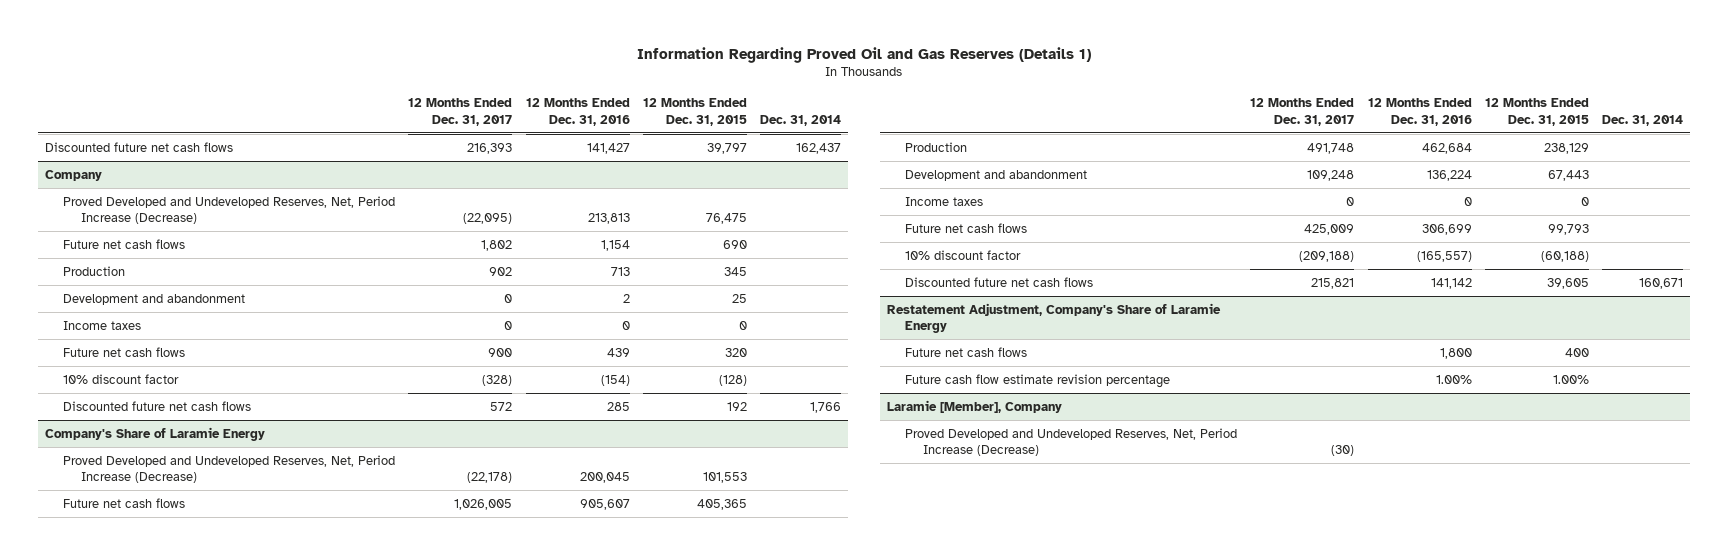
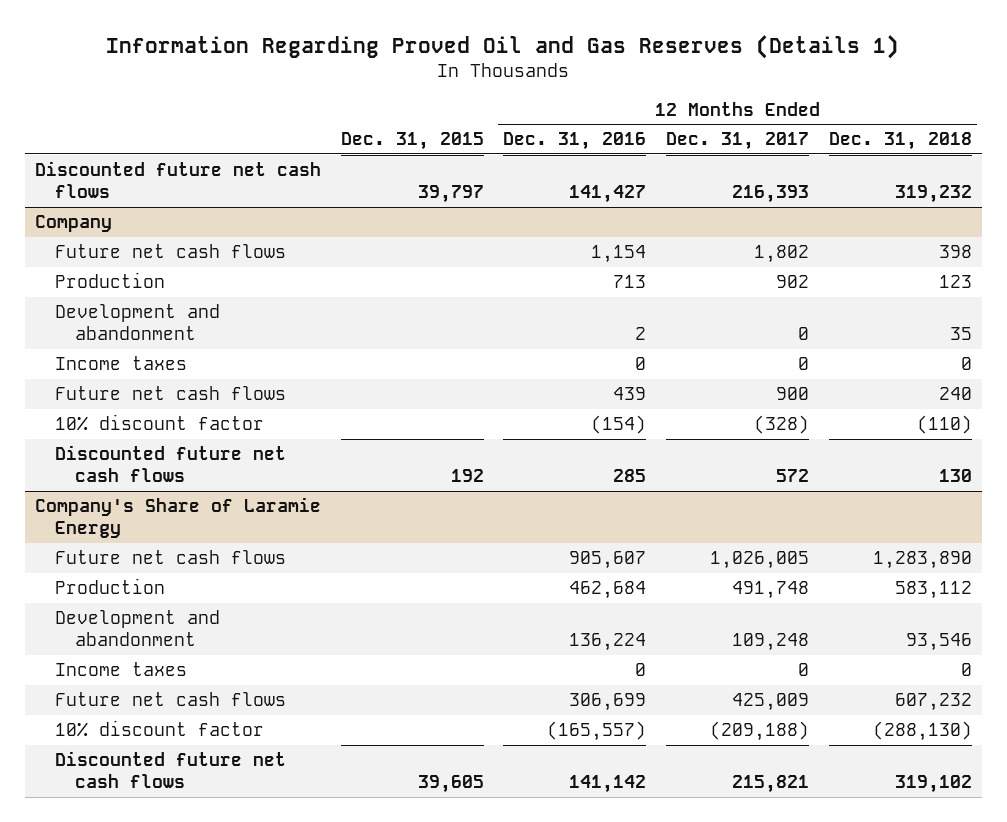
[642,98,747,126] 12 Months Ended Dec. 31, 2015 -> none
[760,114,842,126] Dec. 31, 2014 -> none
none -> [340,132,484,151] Dec. 31, 2015
none -> [828,132,972,151] Dec. 31, 2018
[63,195,396,225] Proved Developed and Undeveloped Reserves, Net, Period Increase (Decrease) -> none
[63,454,396,484] Proved Developed and Undeveloped Reserves, Net, Period Increase (Decrease) -> none
[887,302,1222,334] Restatement Adjustment, Company's Share of Laramie Energy -> none
[905,346,1028,357] Future net cash flows -> none
[905,373,1171,388] Future cash flow estimate revision percentage -> none
[887,399,1063,413] Laramie [Member], Company -> none
[905,427,1238,457] Proved Developed and Undeveloped Reserves, Net, Period Increase (Decrease) -> none

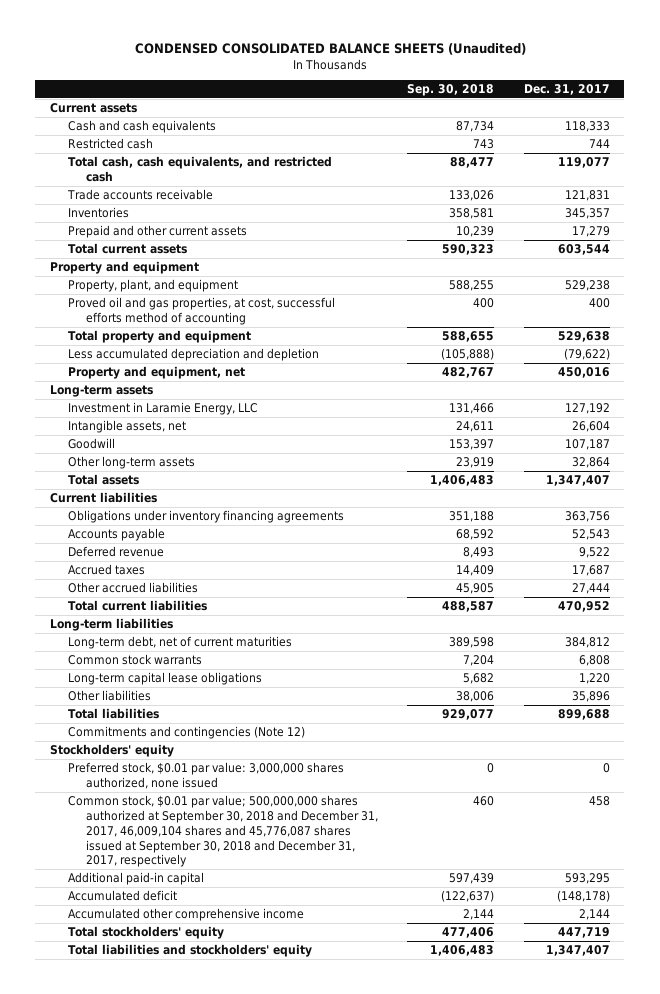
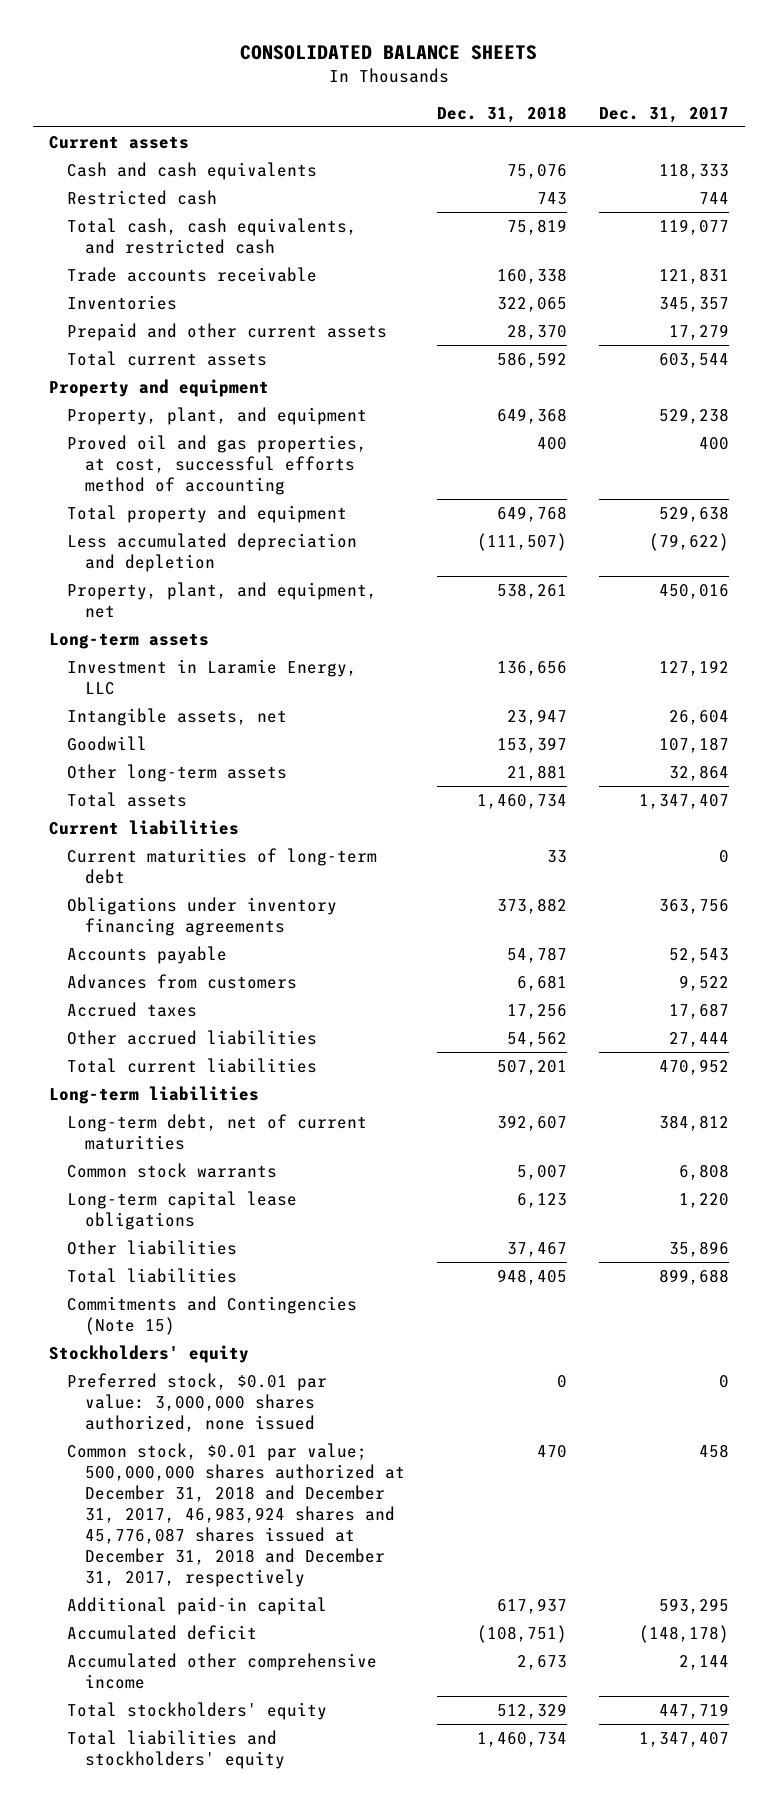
[134,43,526,56] CONDENSED CONSOLIDATED BALANCE SHEETS (Unaudited) -> [240,45,538,61] CONSOLIDATED BALANCE SHEETS
[407,84,495,97] Sep. 30, 2018 -> none
none -> [437,105,568,123] Dec. 31, 2018
[68,366,246,380] Property and equipment, net -> [66,581,377,618] Property, plant, and equipment, net
none -> [66,847,377,884] Current maturities of long-term debt
[68,546,165,558] Deferred revenue -> [66,973,297,989] Advances from customers
[68,726,306,740] Commitments and contingencies (Note 12) -> [66,1295,357,1335] Commitments and Contingencies (Note 15)
[68,795,379,868] Common stock, $0.01 par value; 500,000,000 shares authorized at September 30, 2018 and December 31, 2017, 46,009,104 shares and 45,776,087 shares issued at September 30, 2018 and December 31, 2017, respectively -> [66,1442,405,1588] Common stock, $0.01 par value; 500,000,000 shares authorized at December 31, 2018 and December 31, 2017, 46,983,924 shares and 45,776,087 shares issued at December 31, 2018 and December 31, 2017, respectively

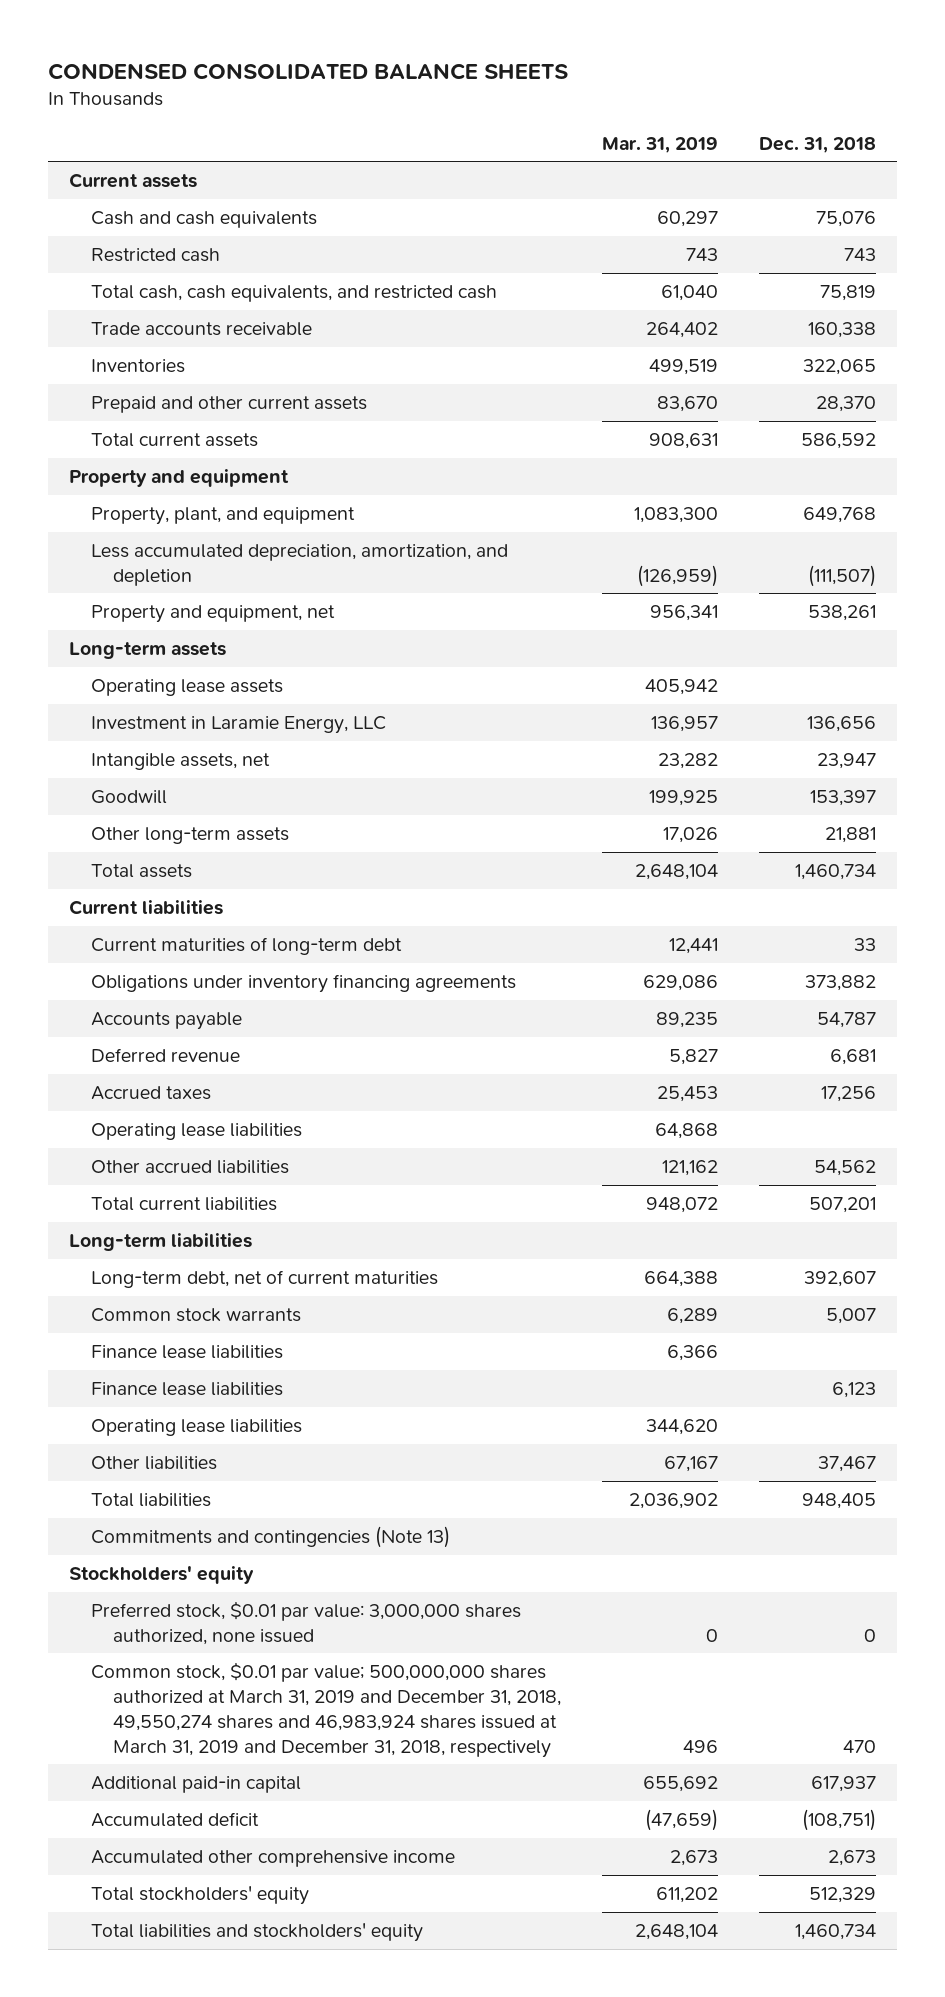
[240,45,538,61] CONSOLIDATED BALANCE SHEETS -> [48,62,569,80] CONDENSED CONSOLIDATED BALANCE SHEETS
[599,106,730,123] Dec. 31, 2017 -> none
none -> [602,136,719,153] Mar. 31, 2019
[66,434,367,495] Proved oil and gas properties, at cost, successful efforts method of accounting -> none
[66,504,347,523] Total property and equipment -> none
[497,407,568,424] 649,368 -> [803,506,877,523] 649,768
[66,532,357,572] Less accumulated depreciation and depletion -> [91,543,509,586] Less accumulated depreciation, amortization, and depletion
[66,581,377,618] Property, plant, and equipment, net -> [91,604,336,623] Property and equipment, net
none -> [91,678,284,696] Operating lease assets
[66,973,297,989] Advances from customers -> [91,1047,241,1062] Deferred revenue
none -> [91,1122,303,1140] Operating lease liabilities
none -> [91,1344,284,1359] Finance lease liabilities
[66,1190,297,1230] Long-term capital lease obligations -> [91,1381,284,1396] Finance lease liabilities
none -> [91,1418,303,1436] Operating lease liabilities
[66,1295,357,1335] Commitments and Contingencies (Note 15) -> [91,1525,451,1548] Commitments and contingencies (Note 13)
[66,1442,405,1588] Common stock, $0.01 par value; 500,000,000 shares authorized at December 31, 2018 and December 31, 2017, 46,983,924 shares and 45,776,087 shares issued at December 31, 2018 and December 31, 2017, respectively -> [91,1661,562,1758] Common stock, $0.01 par value; 500,000,000 shares authorized at March 31, 2019 and December 31, 2018, 49,550,274 shares and 46,983,924 shares issued at March 31, 2019 and December 31, 2018, respectively

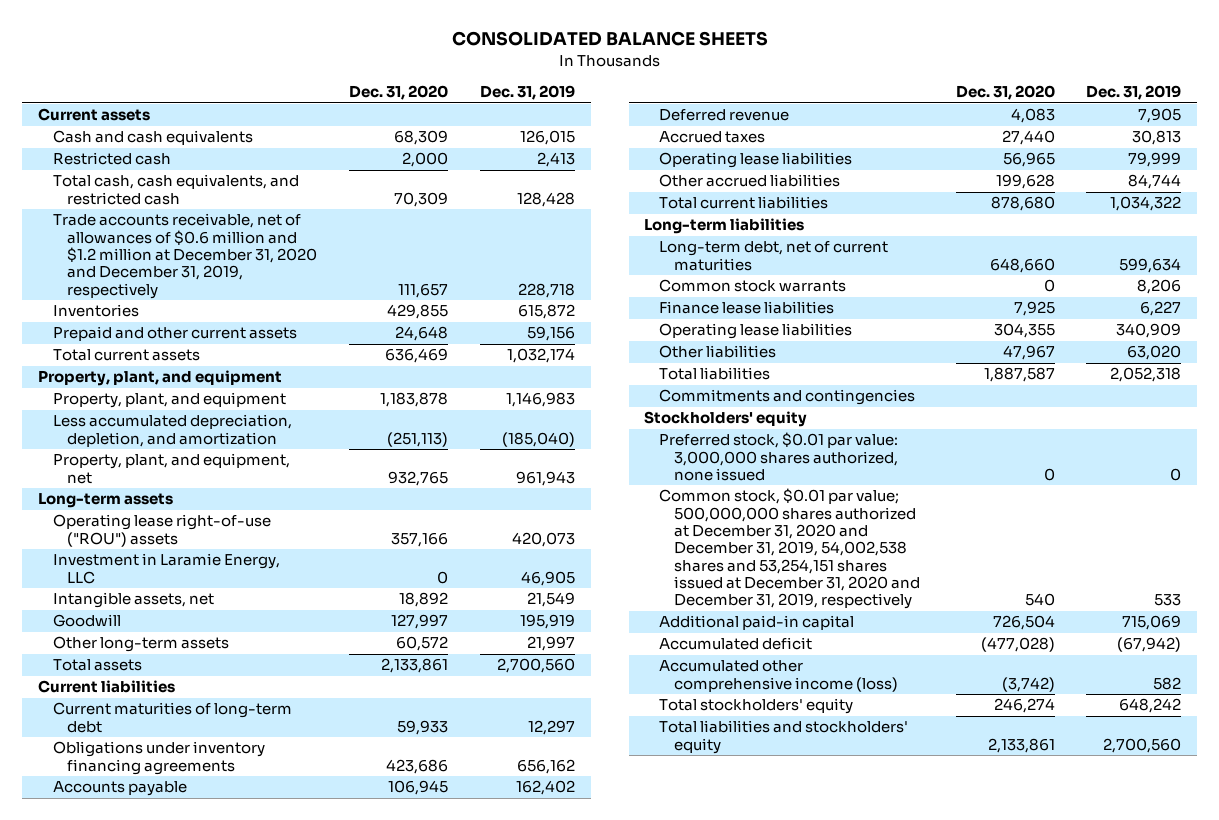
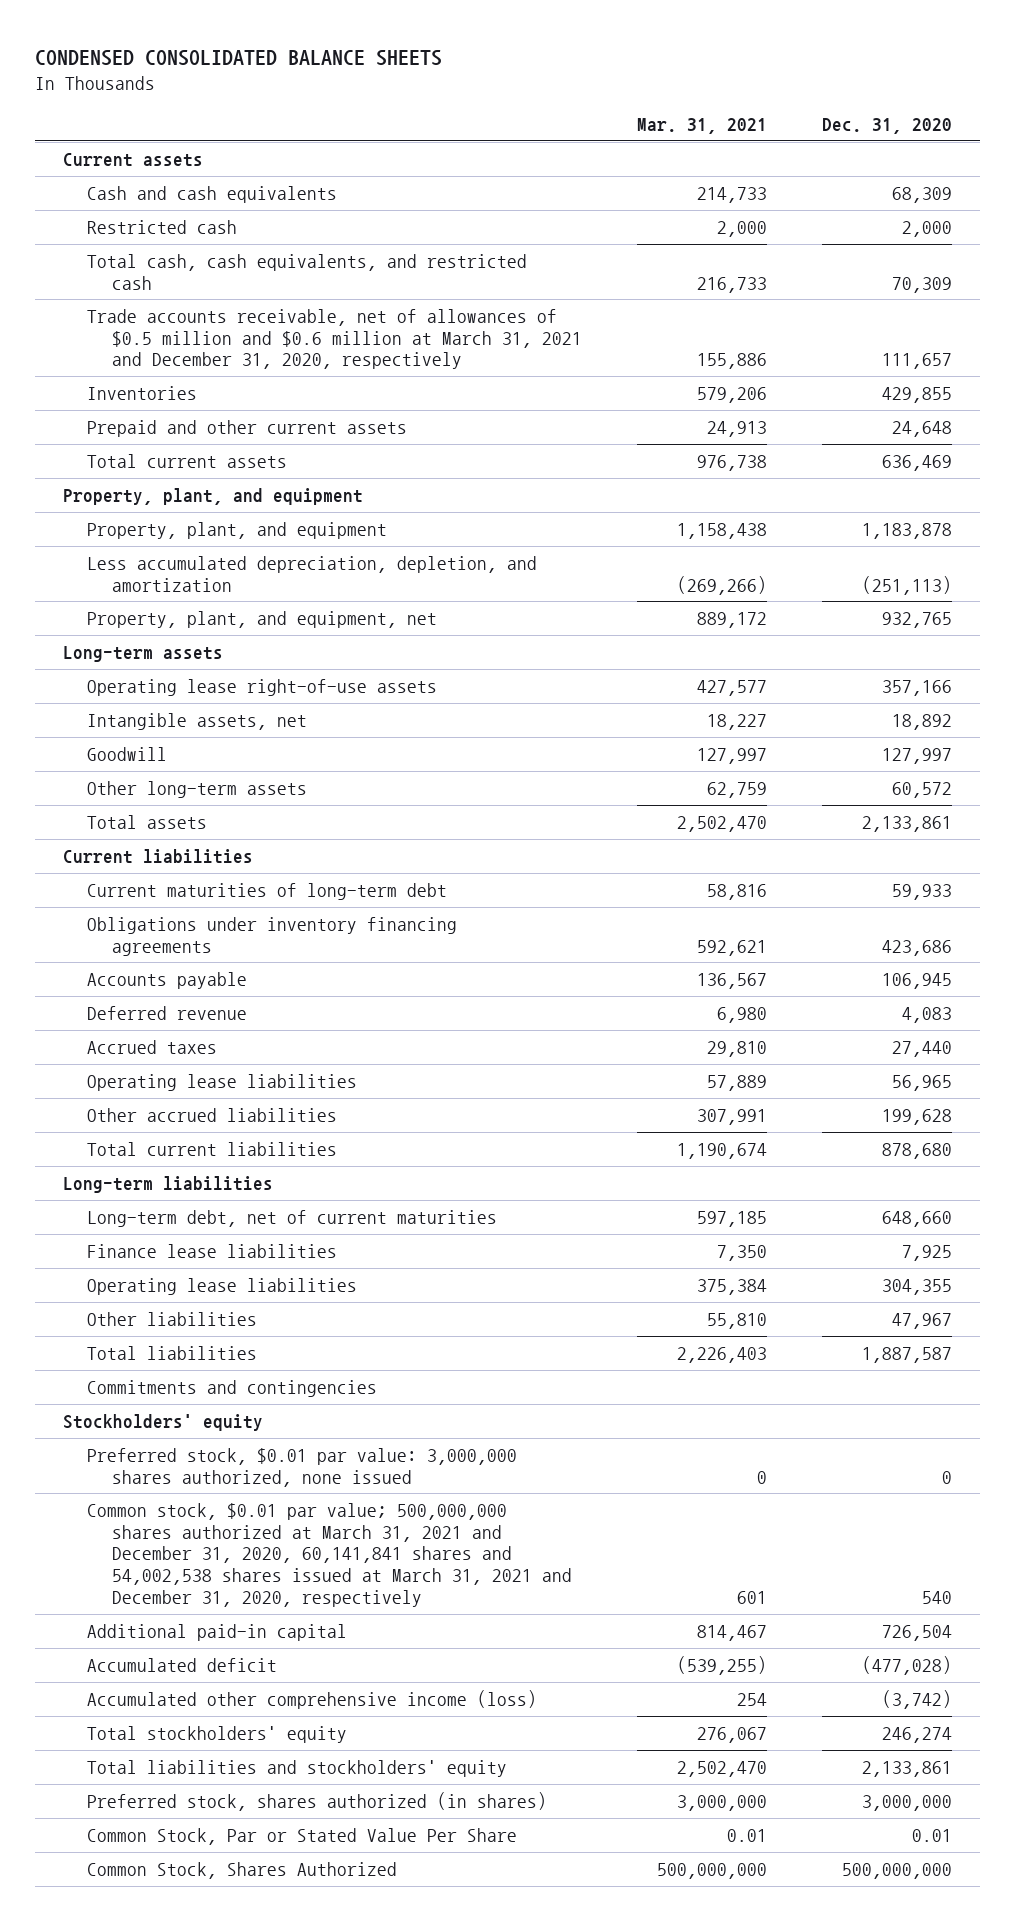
[451,31,768,47] CONSOLIDATED BALANCE SHEETS -> [35,49,443,66] CONDENSED CONSOLIDATED BALANCE SHEETS
[479,85,575,101] Dec. 31, 2019 -> none
none -> [637,117,768,134] Mar. 31, 2021
[52,213,318,299] Trade accounts receivable, net of allowances of $0.6 million and $1.2 million at December 31, 2020 and December 31, 2019, respectively -> [87,308,582,370] Trade accounts receivable, net of allowances of $0.5 million and $0.6 million at March 31, 2021 and December 31, 2020, respectively
[52,553,280,584] Investment in Laramie Energy, LLC -> none
[52,514,271,547] Operating lease right-of-use ("ROU") assets -> [87,678,438,696] Operating lease right-of-use assets
[659,279,847,293] Common stock warrants -> none
[659,488,920,610] Common stock, $0.01 par value; 500,000,000 shares authorized at December 31, 2020 and December 31, 2019, 54,002,538 shares and 53,254,151 shares issued at December 31, 2020 and December 31, 2019, respectively -> [87,1502,572,1608] Common stock, $0.01 par value; 500,000,000 shares authorized at March 31, 2021 and December 31, 2020, 60,141,841 shares and 54,002,538 shares issued at March 31, 2021 and December 31, 2020, respectively
none -> [87,1791,548,1811] Preferred stock, shares authorized (in shares)
none -> [87,1827,518,1845] Common Stock, Par or Stated Value Per Share
none -> [87,1861,398,1879] Common Stock, Shares Authorized

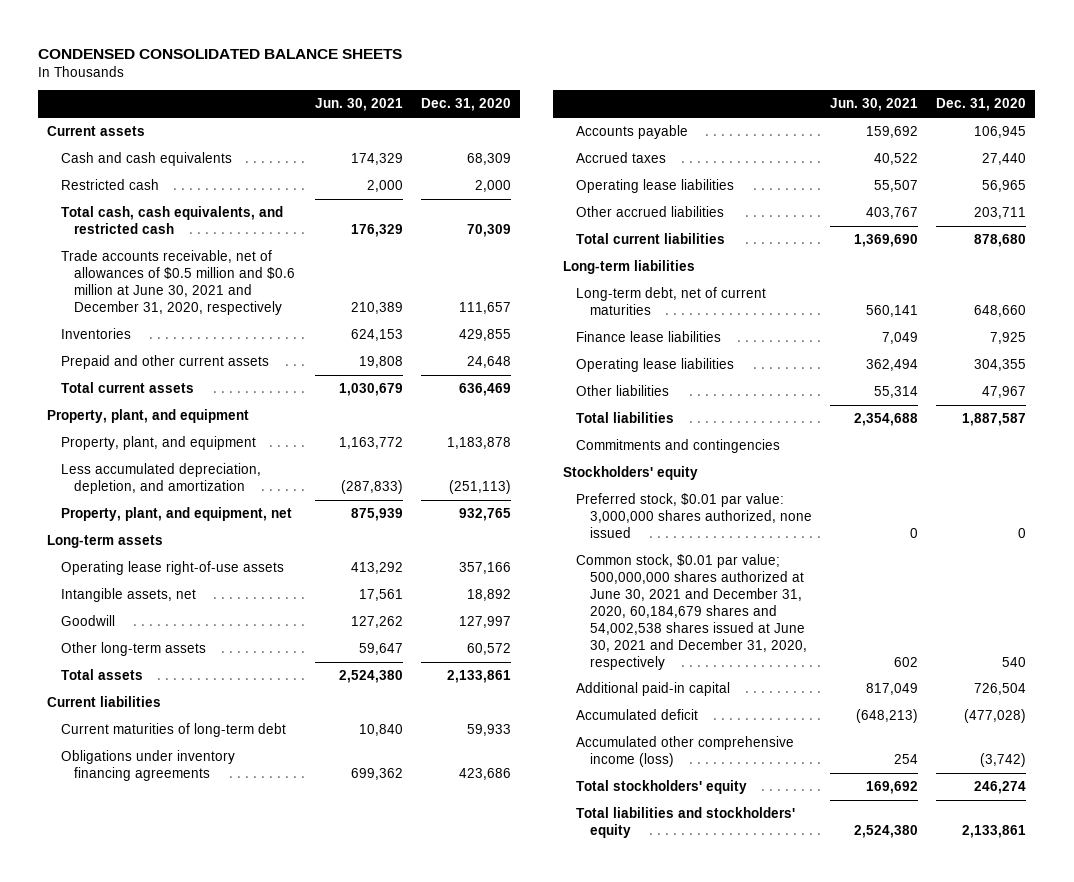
[637,117,768,134] Mar. 31, 2021 -> none
none -> [314,98,403,112] Jun. 30, 2021
[87,308,582,370] Trade accounts receivable, net of allowances of $0.5 million and $0.6 million at March 31, 2021 and December 31, 2020, respectively -> [60,249,296,315] Trade accounts receivable, net of allowances of $0.5 million and $0.6 million at June 30, 2021 and December 31, 2020, respectively
[87,1005,248,1020] Deferred revenue -> none
[882,1108,953,1125] 199,628 -> [974,206,1027,219] 203,711
[87,1502,572,1608] Common stock, $0.01 par value; 500,000,000 shares authorized at March 31, 2021 and December 31, 2020, 60,141,841 shares and 54,002,538 shares issued at March 31, 2021 and December 31, 2020, respectively -> [576,553,807,670] Common stock, $0.01 par value; 500,000,000 shares authorized at June 30, 2021 and December 31, 2020, 60,184,679 shares and 54,002,538 shares issued at June 30, 2021 and December 31, 2020, respectively
[87,1791,548,1811] Preferred stock, shares authorized (in shares) -> none
[87,1827,518,1845] Common Stock, Par or Stated Value Per Share -> none
[87,1861,398,1879] Common Stock, Shares Authorized -> none

